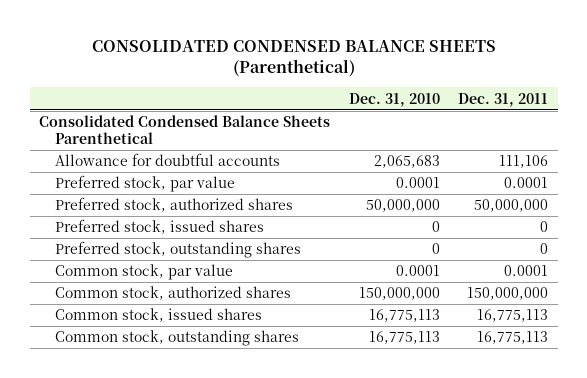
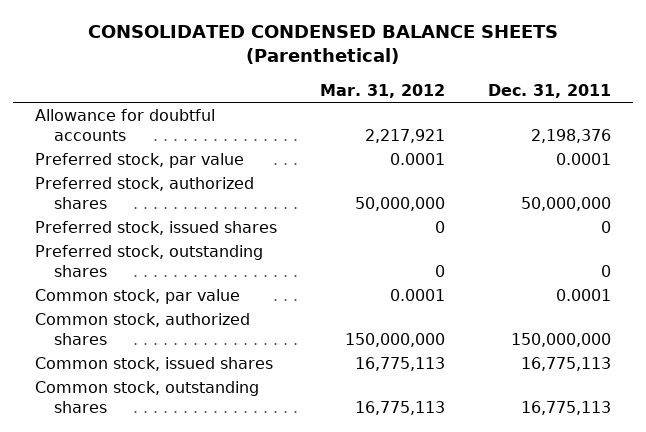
[348,92,440,107] Dec. 31, 2010 -> none
none -> [319,84,445,99] Mar. 31, 2012
[39,115,331,144] Consolidated Condensed Balance Sheets Parenthetical -> none
[499,155,549,169] 111,106 -> [531,128,612,143] 2,198,376

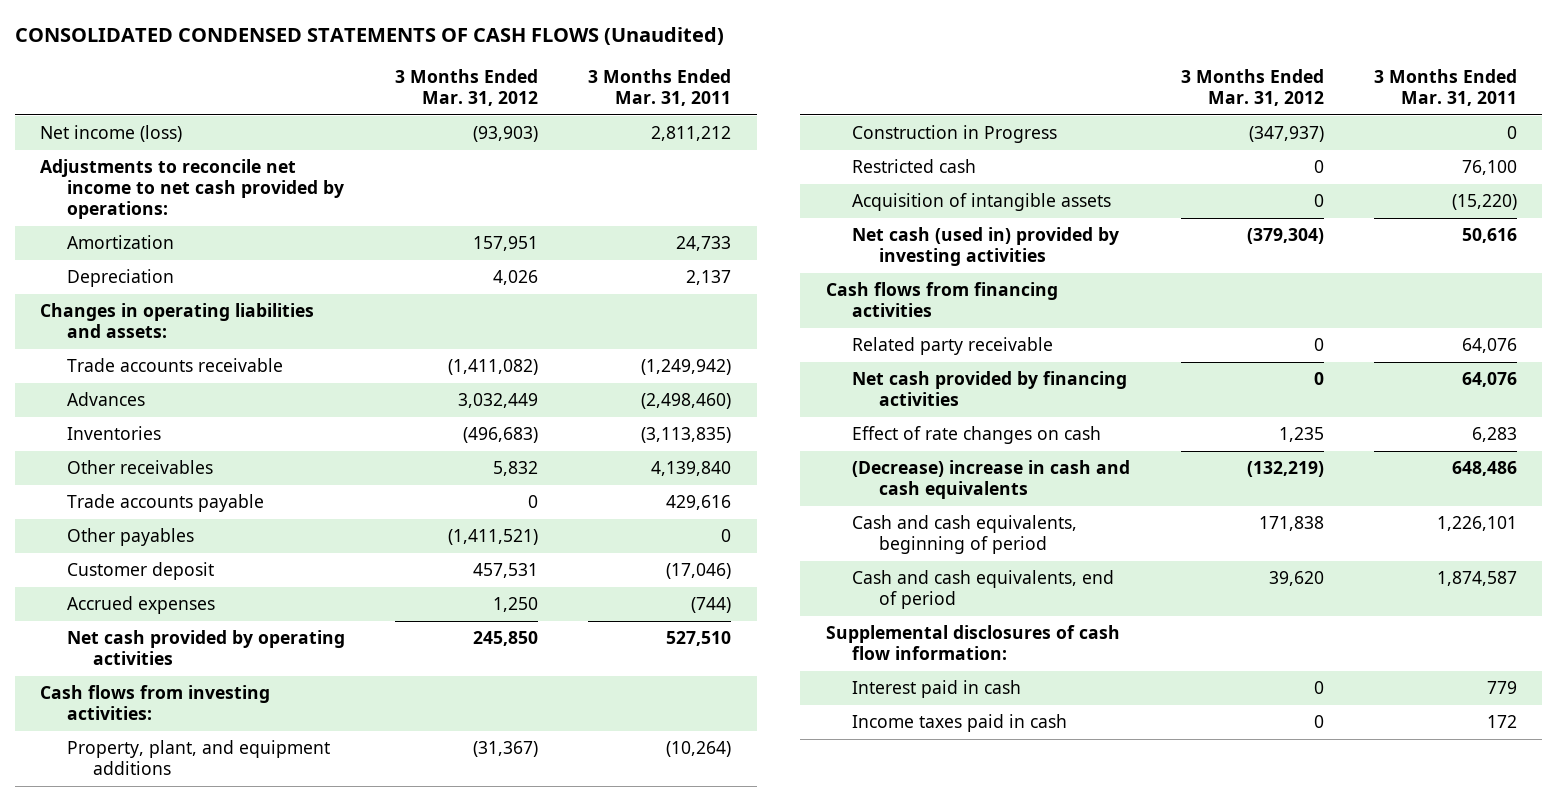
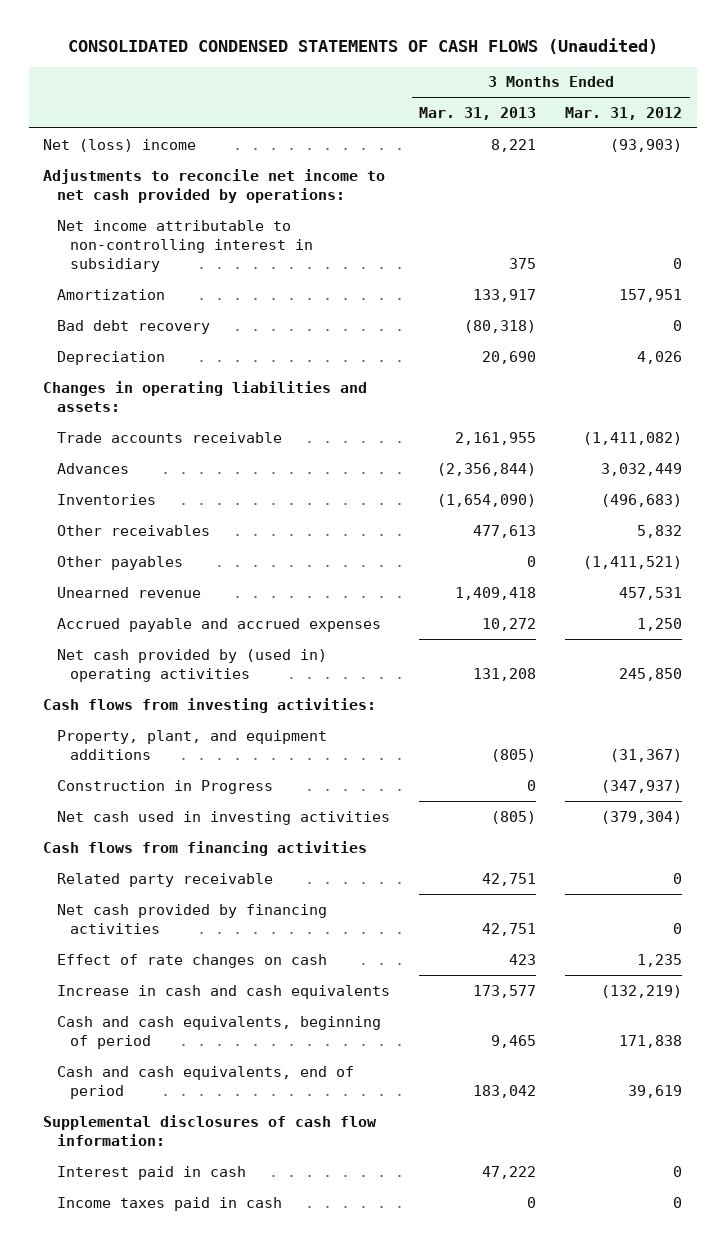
[588,68,732,107] 3 Months Ended Mar. 31, 2011 -> none
none -> [418,107,536,121] Mar. 31, 2013
[40,125,183,143] Net income (loss) -> [43,138,197,152] Net (loss) income
none -> [56,219,313,273] Net income attributable to non-controlling interest in subsidiary
none -> [56,319,210,334] Bad debt recovery
[66,494,264,513] Trade accounts payable -> none
[66,562,214,581] Customer deposit -> [56,586,201,598] Unearned revenue
[66,596,215,615] Accrued expenses -> [56,617,381,632] Accrued payable and accrued expenses
[66,630,345,666] Net cash provided by operating activities -> [56,648,327,683] Net cash provided by (used in) operating activities
[852,159,977,174] Restricted cash -> none
[852,193,1112,212] Acquisition of intangible assets -> none
[852,227,1120,267] Net cash (used in) provided by investing activities -> [56,810,390,825] Net cash used in investing activities
[852,460,1131,500] (Decrease) increase in cash and cash equivalents -> [56,984,390,999] Increase in cash and cash equivalents
[1268,571,1324,587] 39,620 -> [628,1085,683,1099] 39,619

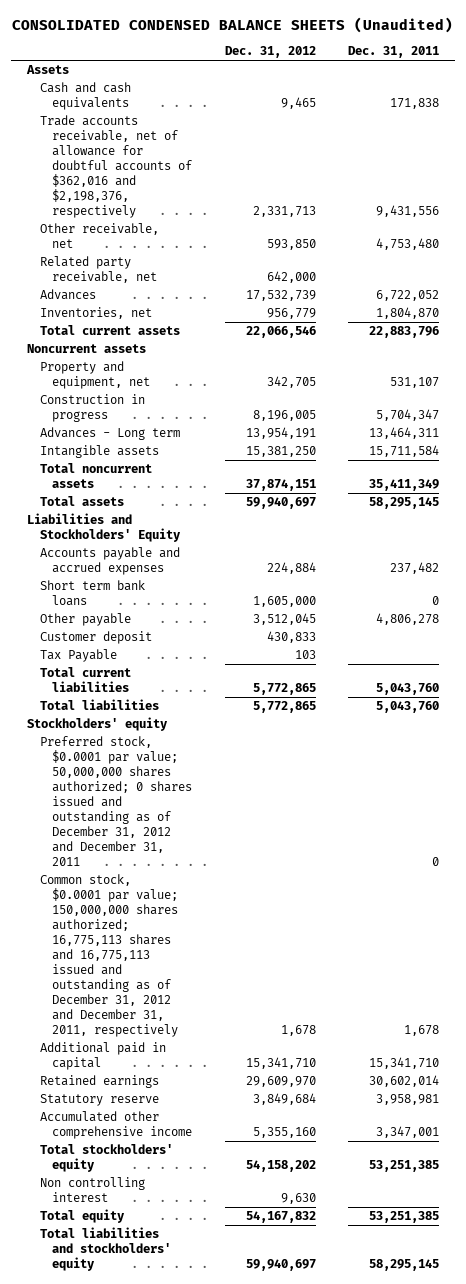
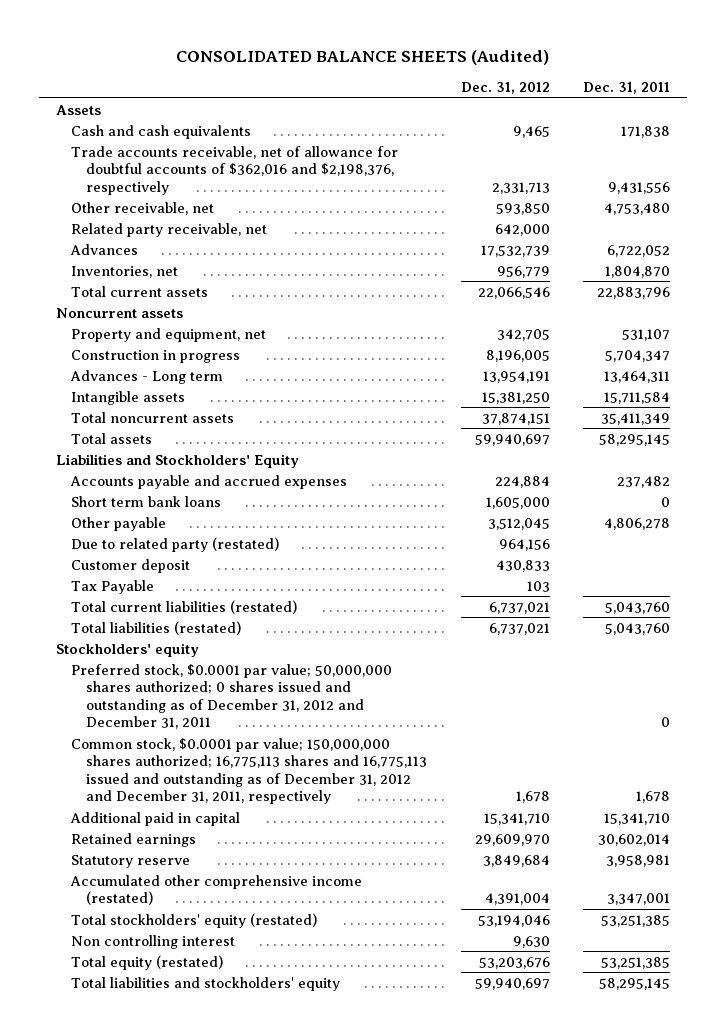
[12,16,454,33] CONSOLIDATED CONDENSED BALANCE SHEETS (Unaudited) -> [176,49,550,65] CONSOLIDATED BALANCE SHEETS (Audited)
none -> [70,536,279,552] Due to related party (restated)
[39,667,131,693] Total current liabilities -> [70,599,297,614] Total current liabilities (restated)
[252,683,316,696] 5,772,865 -> [488,601,550,614] 6,737,021
[39,699,159,711] Total liabilities -> [70,620,241,635] Total liabilities (restated)
[252,701,316,714] 5,772,865 -> [488,622,550,635] 6,737,021
[39,1111,193,1140] Accumulated other comprehensive income -> [69,874,362,906] Accumulated other comprehensive income (restated)
[252,1127,316,1139] 5,355,160 -> [484,893,550,906] 4,391,004
[39,1144,173,1173] Total stockholders' equity -> [70,912,317,928] Total stockholders' equity (restated)
[245,1160,316,1173] 54,158,202 -> [477,914,550,927] 53,194,046
[39,1209,125,1224] Total equity -> [70,954,223,970] Total equity (restated)
[245,1211,316,1224] 54,167,832 -> [478,956,550,969] 53,203,676

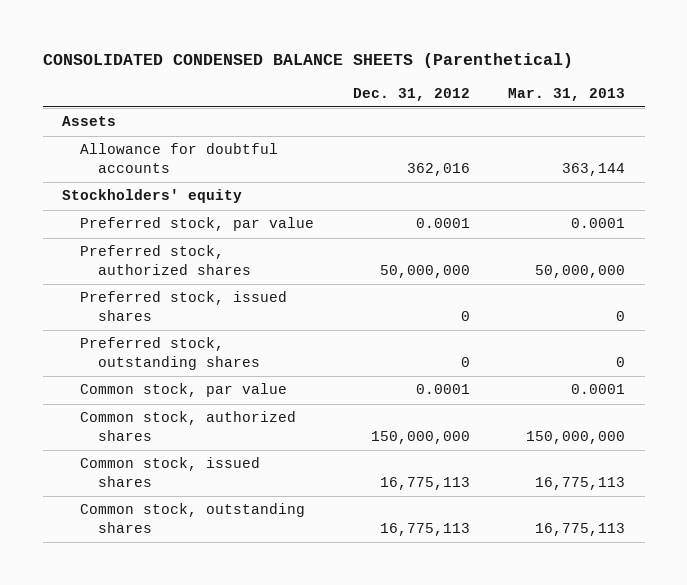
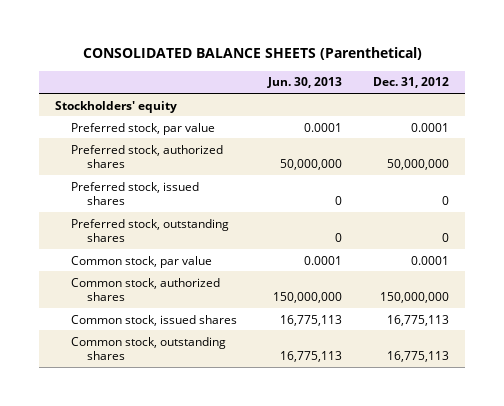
[42,52,573,68] CONSOLIDATED CONDENSED BALANCE SHEETS (Parenthetical) -> [83,47,423,61] CONSOLIDATED BALANCE SHEETS (Parenthetical)
[508,87,626,101] Mar. 31, 2013 -> none
none -> [266,77,342,89] Jun. 30, 2013
[61,116,116,127] Assets -> none
[79,143,278,173] Allowance for doubtful accounts -> none

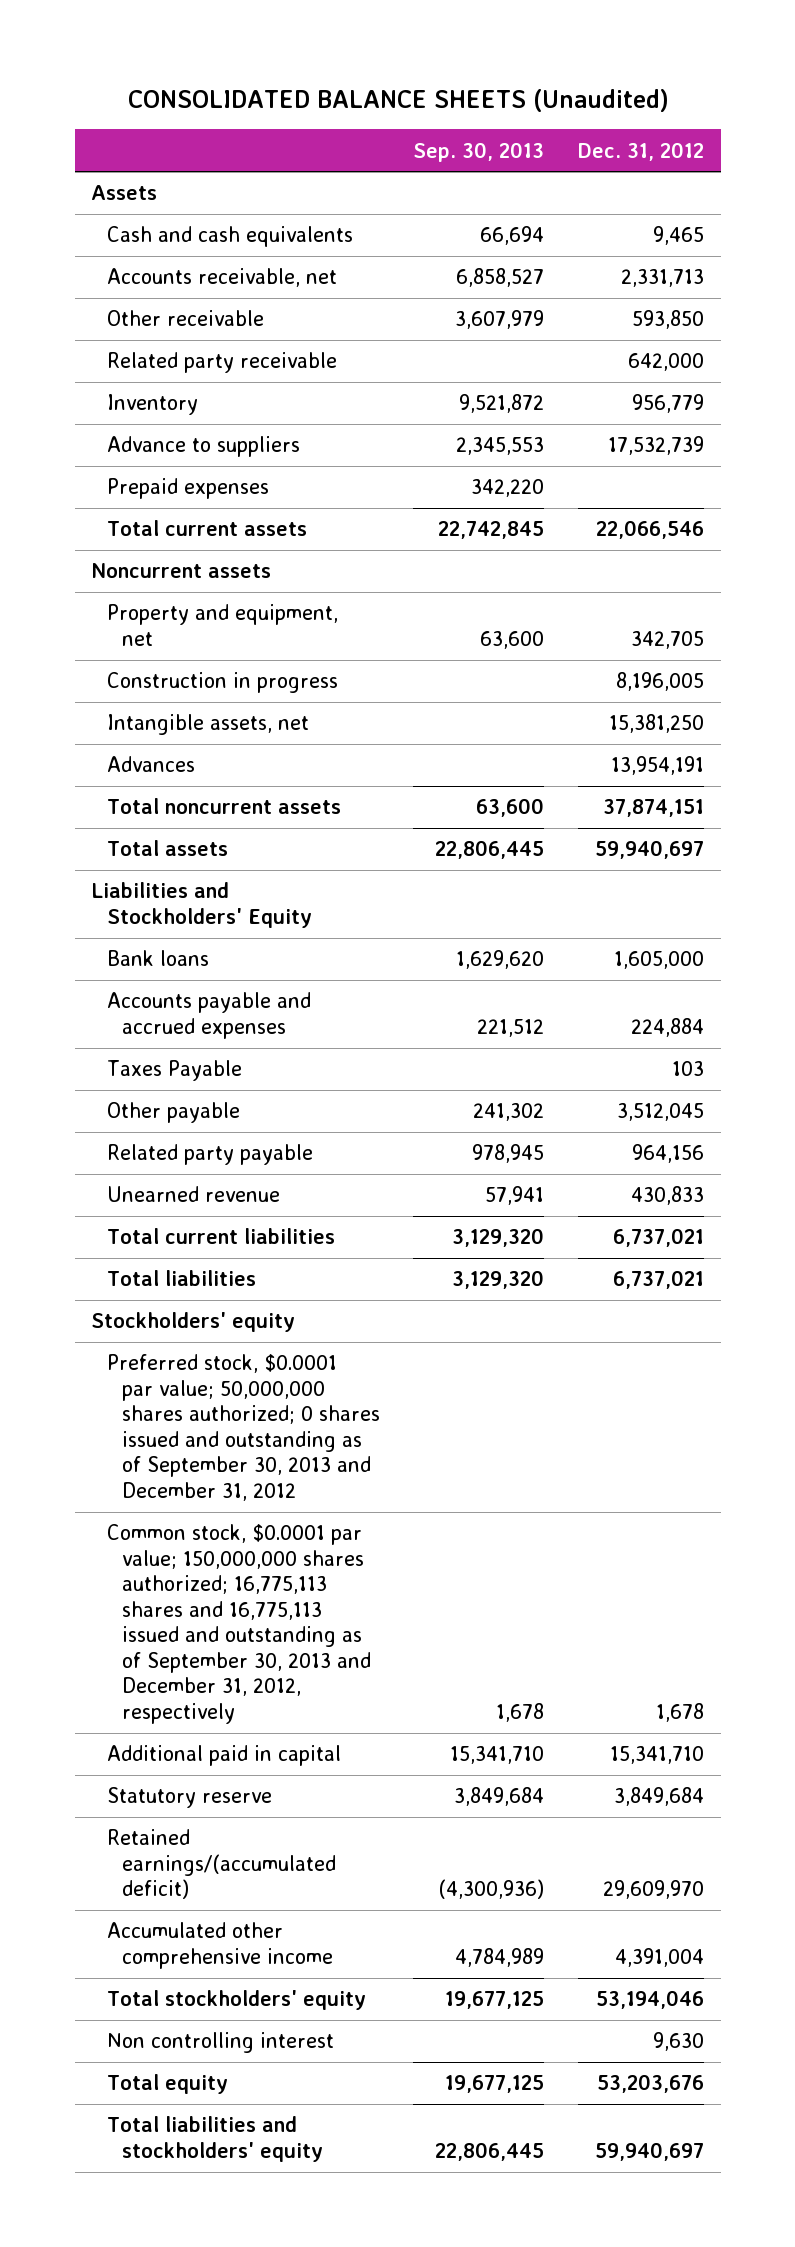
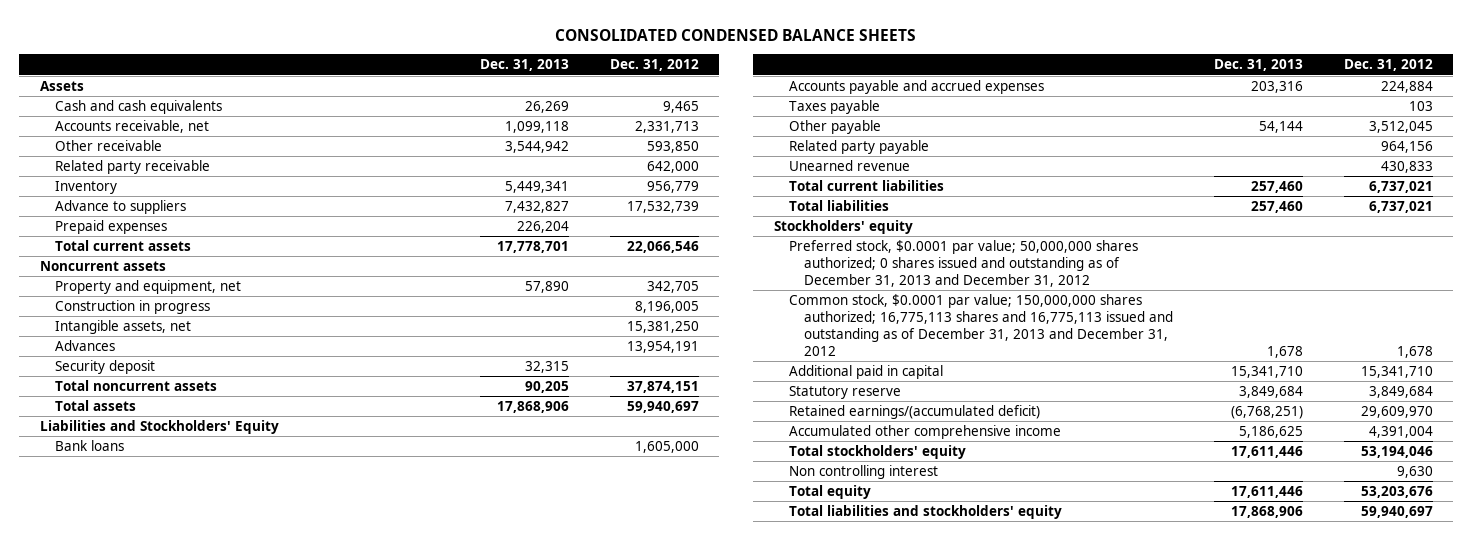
[127,88,669,112] CONSOLIDATED BALANCE SHEETS (Unaudited) -> [555,28,917,41] CONSOLIDATED CONDENSED BALANCE SHEETS
[413,141,545,162] Sep. 30, 2013 -> none
none -> [479,59,569,72] Dec. 31, 2013
none -> [54,360,155,375] Security deposit
[106,1060,242,1082] Taxes Payable -> [788,100,880,115] Taxes payable
[106,1354,381,1501] Preferred stock, $0.0001 par value; 50,000,000 shares authorized; 0 shares issued and outstanding as of September 30, 2013 and December 31, 2012 -> [788,240,1138,287] Preferred stock, $0.0001 par value; 50,000,000 shares authorized; 0 shares issued and outstanding as of December 31, 2013 and December 31, 2012
[106,1524,372,1724] Common stock, $0.0001 par value; 150,000,000 shares authorized; 16,775,113 shares and 16,775,113 issued and outstanding as of September 30, 2013 and December 31, 2012, respectively -> [788,294,1173,356] Common stock, $0.0001 par value; 150,000,000 shares authorized; 16,775,113 shares and 16,775,113 issued and outstanding as of December 31, 2013 and December 31, 2012

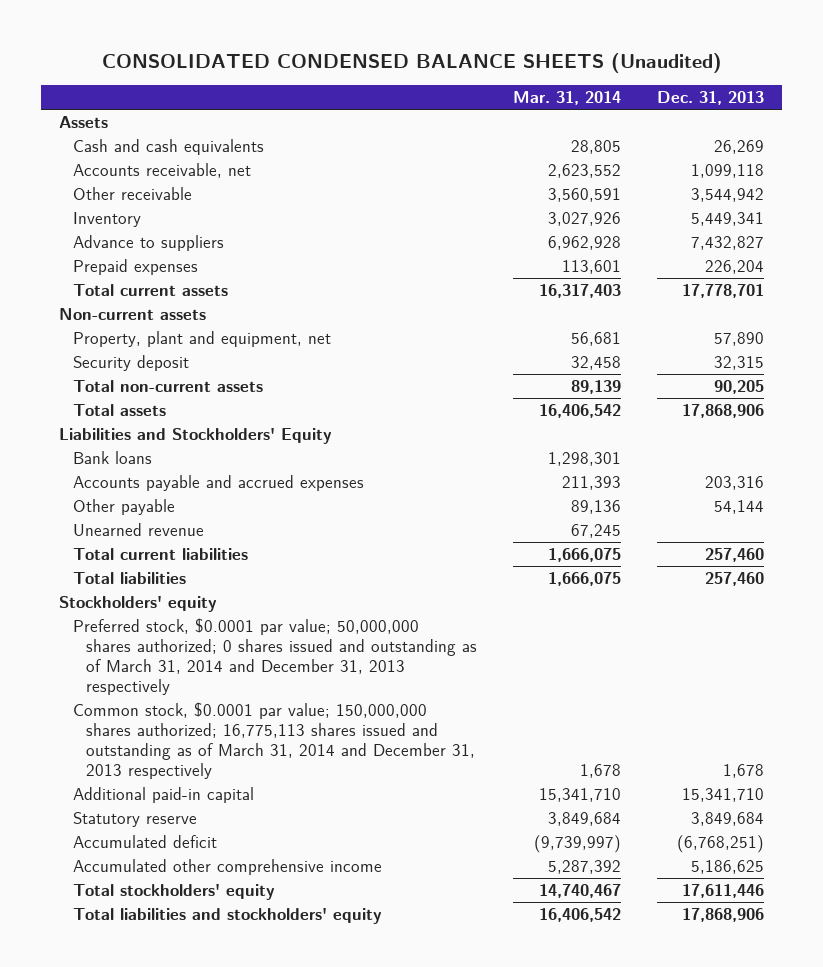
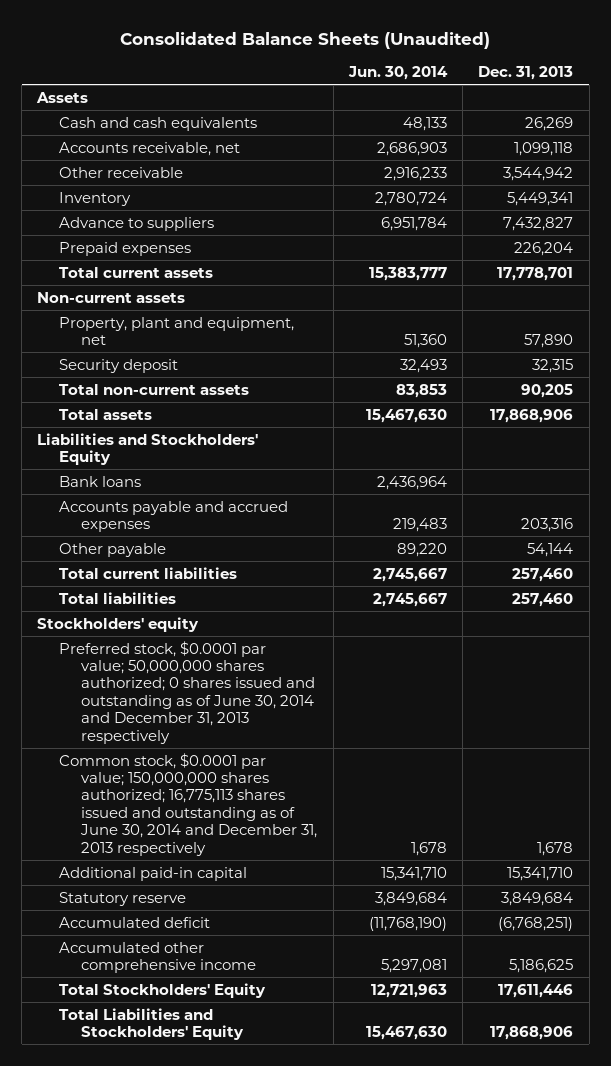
[101,52,722,73] CONSOLIDATED CONDENSED BALANCE SHEETS (Unaudited) -> [120,31,491,49] Consolidated Balance Sheets (Unaudited)
[513,90,622,105] Mar. 31, 2014 -> none
none -> [347,66,448,81] Jun. 30, 2014
[72,523,204,537] Unearned revenue -> none
[72,618,478,695] Preferred stock, $0.0001 par value; 50,000,000 shares authorized; 0 shares issued and outstanding as of March 31, 2014 and December 31, 2013 respectively -> [59,640,316,744] Preferred stock, $0.0001 par value; 50,000,000 shares authorized; 0 shares issued and outstanding as of June 30, 2014 and December 31, 2013 respectively
[72,702,476,779] Common stock, $0.0001 par value; 150,000,000 shares authorized; 16,775,113 shares issued and outstanding as of March 31, 2014 and December 31, 2013 respectively -> [59,752,318,856] Common stock, $0.0001 par value; 150,000,000 shares authorized; 16,775,113 shares issued and outstanding as of June 30, 2014 and December 31, 2013 respectively
[72,884,275,901] Total stockholders' equity -> [59,982,267,998] Total Stockholders' Equity
[72,908,382,925] Total liabilities and stockholders' equity -> [59,1007,245,1041] Total Liabilities and Stockholders' Equity

